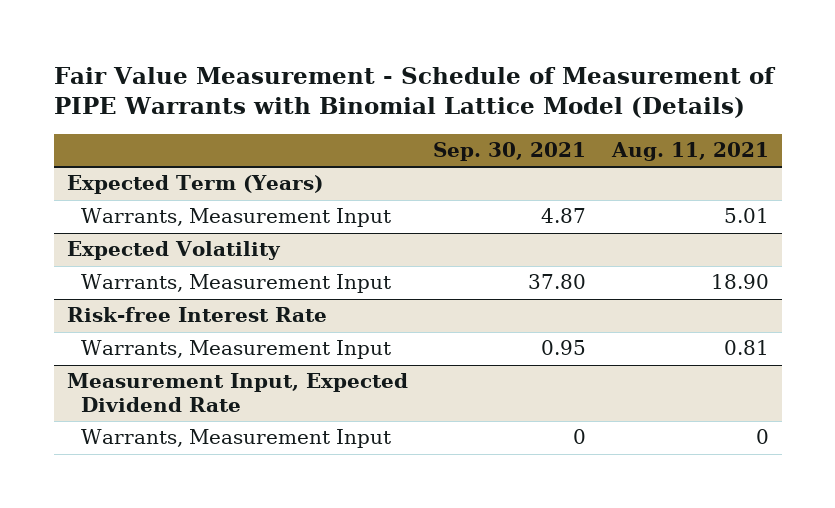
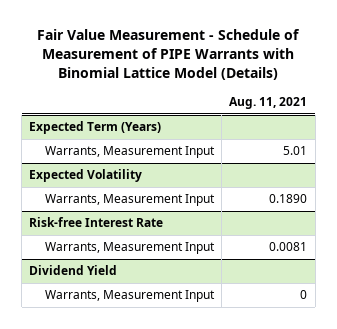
[433,142,587,162] Sep. 30, 2021 -> none
[710,274,769,290] 18.90 -> [269,194,308,204] 0.1890
[723,340,769,356] 0.81 -> [269,242,308,252] 0.0081
[66,373,408,412] Measurement Input, Expected Dividend Rate -> [29,265,118,276] Dividend Yield

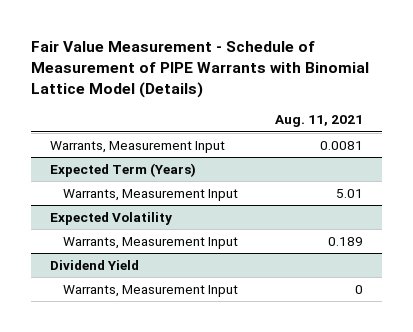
none -> [49,141,225,154] Warrants, Measurement Input
[29,217,164,228] Risk-free Interest Rate -> none
[44,242,215,255] Warrants, Measurement Input -> none
[269,194,308,204] 0.1890 -> [328,237,364,247] 0.189

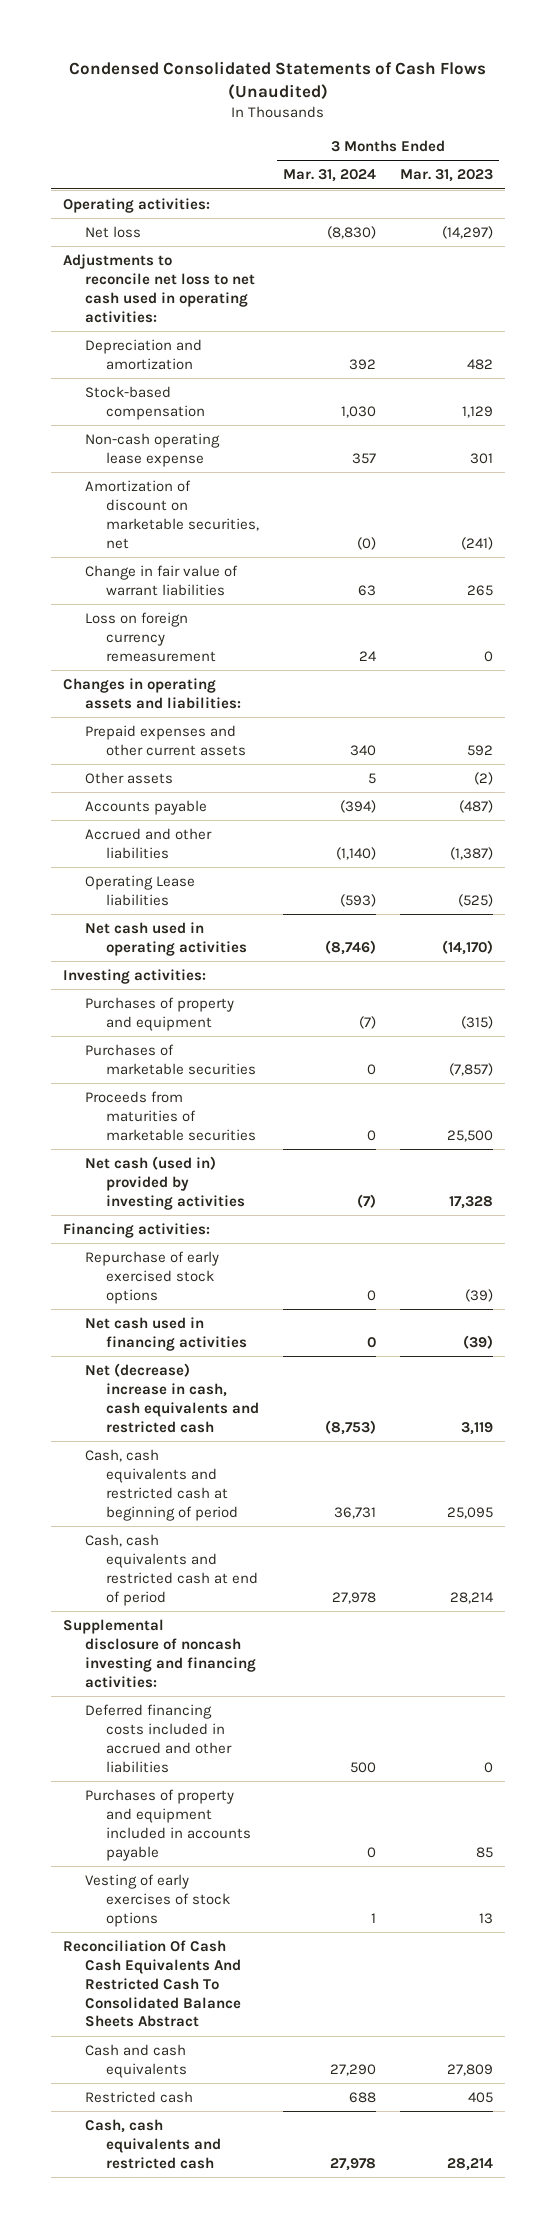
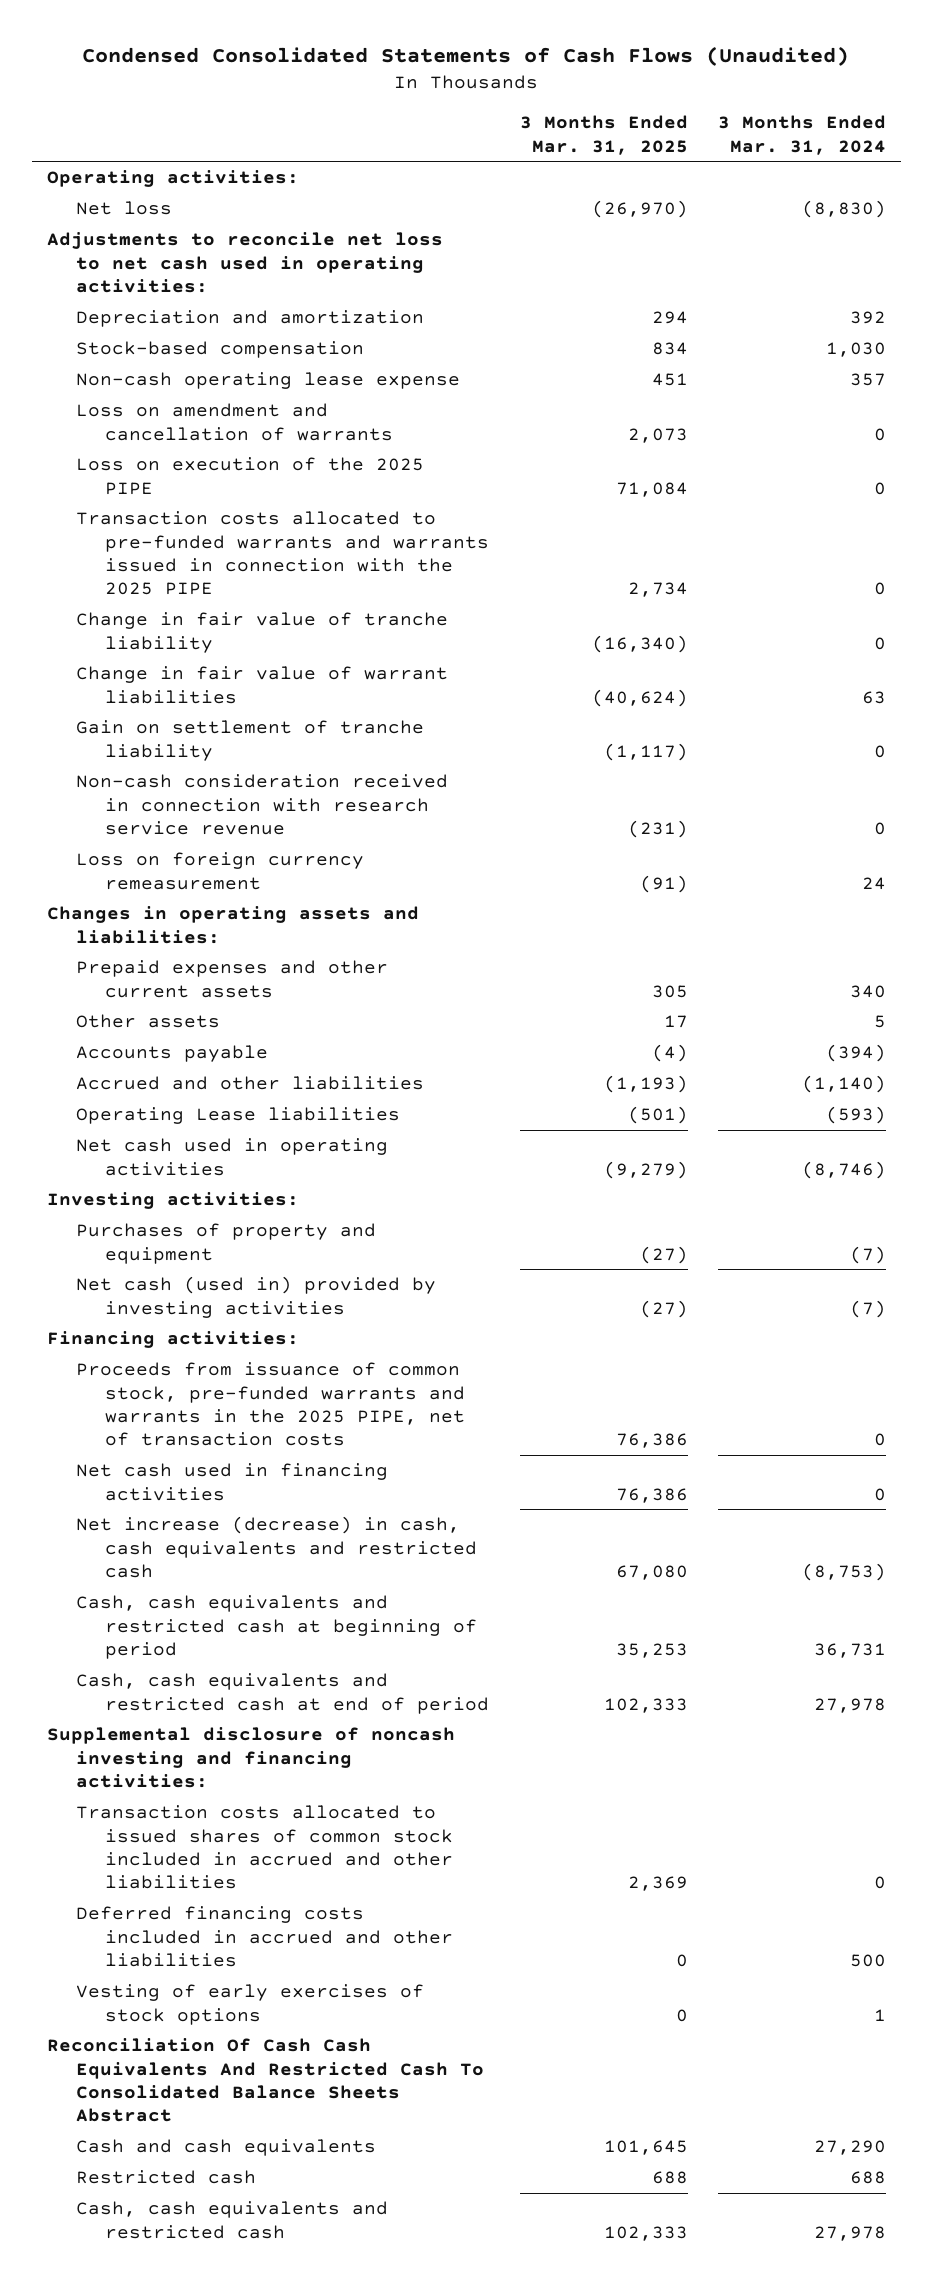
[399,169,493,183] Mar. 31, 2023 -> none
none -> [519,115,688,155] 3 Months Ended Mar. 31, 2025
[84,479,260,549] Amortization of discount on marketable securities, net -> none
none -> [76,403,394,441] Loss on amendment and cancellation of warrants
none -> [76,457,425,495] Loss on execution of the 2025 PIPE
none -> [76,511,490,596] Transaction costs allocated to pre-funded warrants and warrants issued in connection with the 2025 PIPE
none -> [76,612,449,653] Change in fair value of tranche liability
none -> [76,720,425,761] Gain on settlement of tranche liability
none -> [76,774,449,835] Non-cash consideration received in connection with research service revenue
[84,1043,257,1075] Purchases of marketable securities -> none
[84,1090,257,1141] Proceeds from maturities of marketable securities -> none
[84,1250,219,1304] Repurchase of early exercised stock options -> none
none -> [76,1362,466,1447] Proceeds from issuance of common stock, pre-funded warrants and warrants in the 2025 PIPE, net of transaction costs
[84,1362,260,1433] Net (decrease) increase in cash, cash equivalents and restricted cash -> [76,1516,478,1578] Net increase (decrease) in cash, cash equivalents and restricted cash
none -> [76,1805,454,1890] Transaction costs allocated to issued shares of common stock included in accrued and other liabilities
[84,1788,252,1861] Purchases of property and equipment included in accounts payable -> none

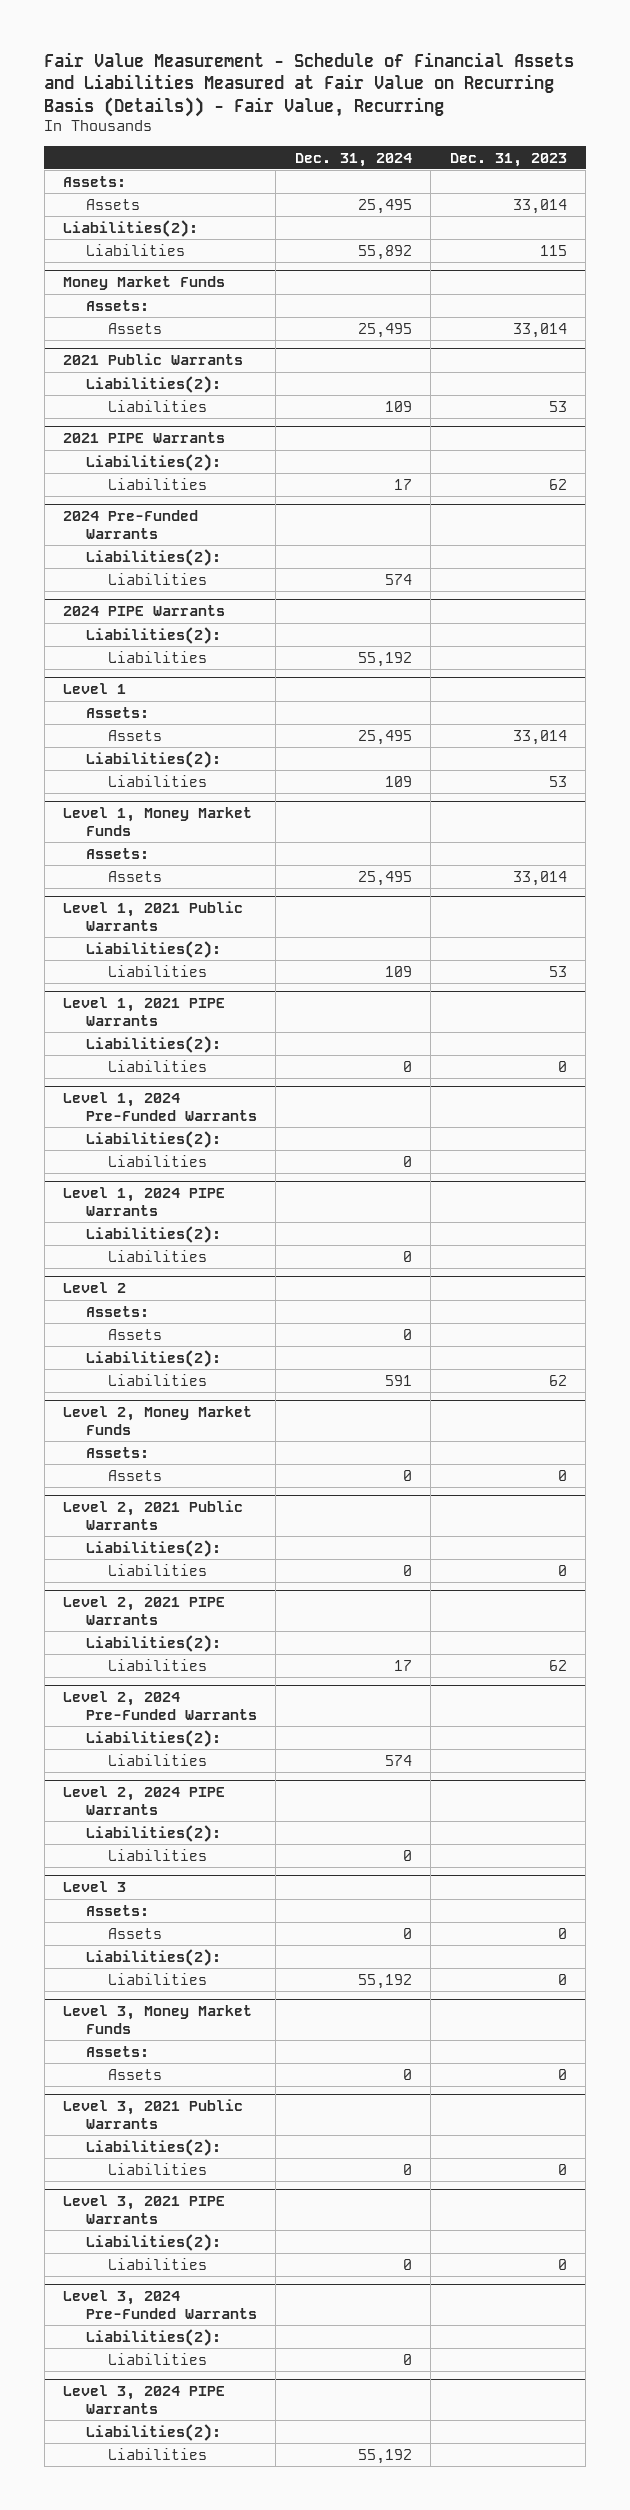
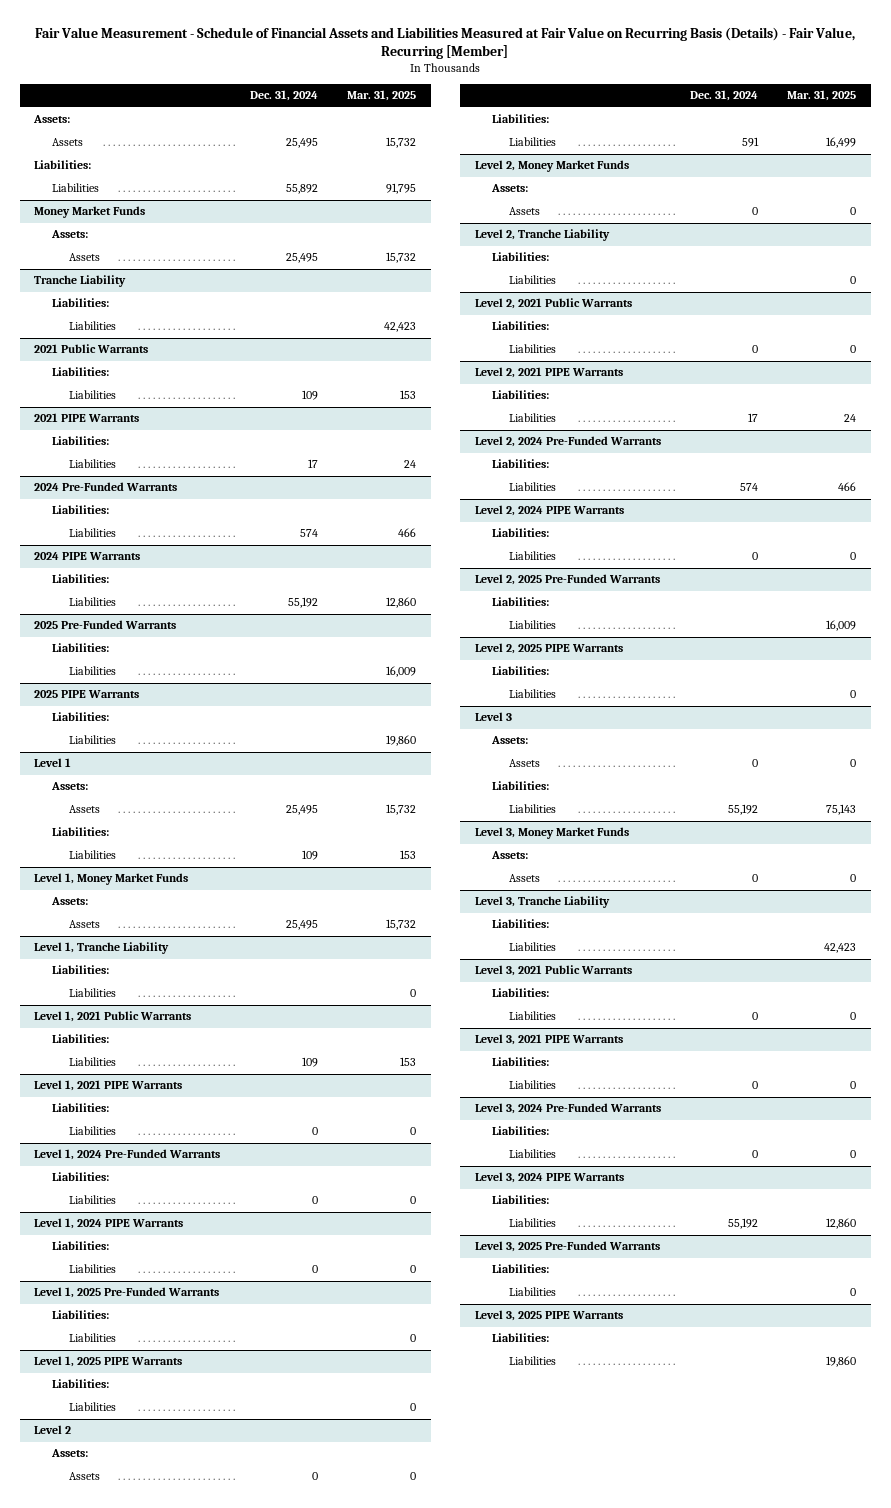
[44,51,575,117] Fair Value Measurement - Schedule of Financial Assets and Liabilities Measured at Fair Value on Recurring Basis (Details)) - Fair Value, Recurring -> [35,27,856,60] Fair Value Measurement - Schedule of Financial Assets and Liabilities Measured at Fair Value on Recurring Basis (Details) - Fair Value, Recurring [Member]
[449,152,567,167] Dec. 31, 2023 -> none
none -> [346,90,416,102] Mar. 31, 2025
[63,219,199,237] Liabilities(2): -> [34,160,92,170] Liabilities:
none -> [34,275,127,288] Tranche Liability
none -> [51,298,109,308] Liabilities:
none -> [69,321,117,331] Liabilities
[85,375,221,393] Liabilities(2): -> [51,367,109,377] Liabilities:
[85,453,221,471] Liabilities(2): -> [51,436,109,446] Liabilities:
[85,548,221,566] Liabilities(2): -> [51,505,109,515] Liabilities:
[85,626,221,644] Liabilities(2): -> [51,574,109,584] Liabilities:
none -> [34,620,177,630] 2025 Pre-Funded Warrants
none -> [51,643,109,653] Liabilities:
none -> [69,666,117,676] Liabilities
none -> [34,690,140,699] 2025 PIPE Warrants
none -> [51,712,109,722] Liabilities:
none -> [69,735,117,745] Liabilities
[85,750,221,768] Liabilities(2): -> [51,827,109,837] Liabilities:
none -> [34,942,170,955] Level 1, Tranche Liability
none -> [51,965,109,975] Liabilities:
none -> [69,988,117,998] Liabilities
[85,940,221,958] Liabilities(2): -> [51,1034,109,1044] Liabilities:
[85,1035,221,1053] Liabilities(2): -> [51,1103,109,1113] Liabilities:
[85,1130,221,1148] Liabilities(2): -> [51,1172,109,1182] Liabilities:
[85,1225,221,1243] Liabilities(2): -> [51,1241,109,1251] Liabilities:
none -> [34,1287,220,1299] Level 1, 2025 Pre-Funded Warrants
none -> [51,1310,109,1320] Liabilities:
none -> [69,1333,117,1343] Liabilities
none -> [34,1356,183,1368] Level 1, 2025 PIPE Warrants
none -> [51,1379,109,1389] Liabilities:
none -> [69,1402,117,1412] Liabilities
[85,1349,221,1367] Liabilities(2): -> [491,114,549,124] Liabilities:
none -> [474,229,610,242] Level 2, Tranche Liability
none -> [491,252,549,262] Liabilities:
none -> [509,275,557,285] Liabilities
[85,1539,221,1557] Liabilities(2): -> [491,321,549,331] Liabilities:
[85,1634,221,1652] Liabilities(2): -> [491,390,549,400] Liabilities:
[85,1729,221,1747] Liabilities(2): -> [491,459,549,469] Liabilities:
[85,1824,221,1842] Liabilities(2): -> [491,528,549,538] Liabilities:
none -> [474,574,660,586] Level 2, 2025 Pre-Funded Warrants
none -> [491,597,549,607] Liabilities:
none -> [509,620,557,630] Liabilities
none -> [474,643,623,655] Level 2, 2025 PIPE Warrants
none -> [491,666,549,676] Liabilities:
none -> [509,689,557,699] Liabilities
[85,1948,221,1966] Liabilities(2): -> [491,781,549,791] Liabilities:
none -> [474,896,610,909] Level 3, Tranche Liability
none -> [491,919,549,929] Liabilities:
none -> [509,942,557,952] Liabilities
[85,2138,221,2156] Liabilities(2): -> [491,988,549,998] Liabilities:
[85,2233,221,2251] Liabilities(2): -> [491,1057,549,1067] Liabilities:
[85,2328,221,2346] Liabilities(2): -> [491,1126,549,1136] Liabilities:
[85,2423,221,2441] Liabilities(2): -> [491,1195,549,1205] Liabilities:
none -> [474,1241,660,1253] Level 3, 2025 Pre-Funded Warrants
none -> [491,1264,549,1274] Liabilities:
none -> [509,1287,557,1297] Liabilities
none -> [474,1310,623,1322] Level 3, 2025 PIPE Warrants
none -> [491,1333,549,1343] Liabilities:
none -> [509,1356,557,1366] Liabilities

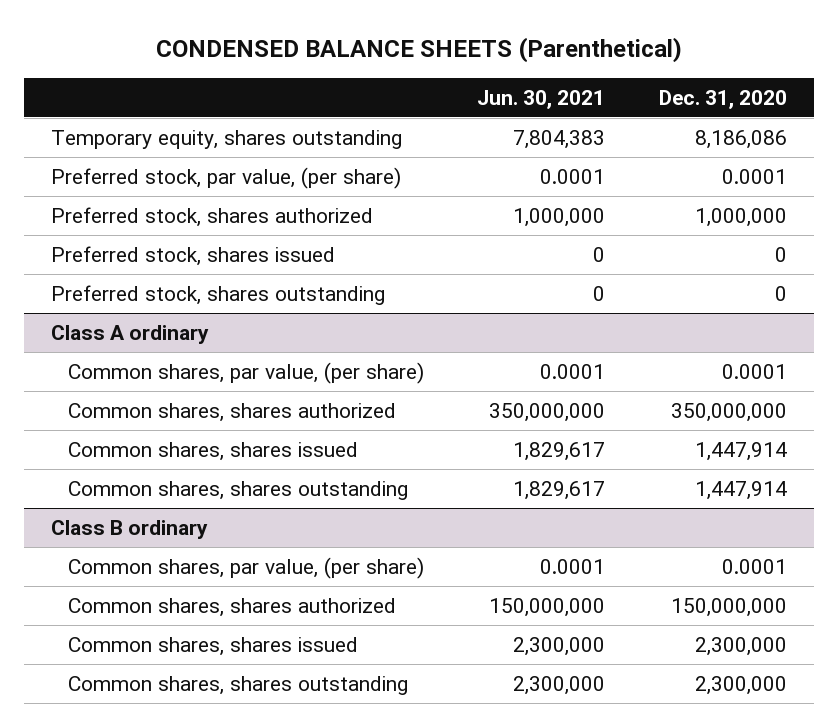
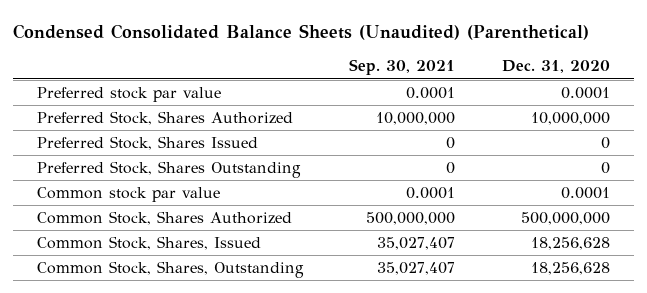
[156,36,683,63] CONDENSED BALANCE SHEETS (Parenthetical) -> [13,23,590,40] Condensed Consolidated Balance Sheets (Unaudited) (Parenthetical)
[477,89,606,109] Jun. 30, 2021 -> none
none -> [349,59,456,76] Sep. 30, 2021
[51,130,403,150] Temporary equity, shares outstanding -> none
[51,325,210,345] Class A ordinary -> none
[51,520,209,540] Class B ordinary -> none
[67,557,424,580] Common shares, par value, (per share) -> none
[67,598,396,618] Common shares, shares authorized -> none
[67,637,358,657] Common shares, shares issued -> none
[67,676,408,696] Common shares, shares outstanding -> none
[51,167,402,190] Preferred stock, par value, (per share) -> [36,87,221,103] Preferred stock par value
[51,207,374,228] Preferred stock, shares authorized -> [36,111,293,126] Preferred Stock, Shares Authorized
[695,208,788,228] 1,000,000 -> [531,112,611,126] 10,000,000
[51,246,336,267] Preferred stock, shares issued -> [36,136,258,151] Preferred Stock, Shares Issued
[51,285,386,306] Preferred stock, shares outstanding -> [36,161,301,179] Preferred Stock, Shares Outstanding
[67,362,424,385] Common shares, par value, (per share) -> [36,187,220,203] Common stock par value
[67,403,396,423] Common shares, shares authorized -> [36,211,292,226] Common Stock, Shares Authorized
[671,403,788,423] 350,000,000 -> [521,212,611,226] 500,000,000
[67,442,358,462] Common shares, shares issued -> [36,236,261,251] Common Stock, Shares, Issued
[695,442,788,462] 1,447,914 -> [531,237,611,251] 18,256,628
[67,481,408,501] Common shares, shares outstanding -> [36,261,304,279] Common Stock, Shares, Outstanding
[695,481,788,501] 1,447,914 -> [531,262,611,276] 18,256,628

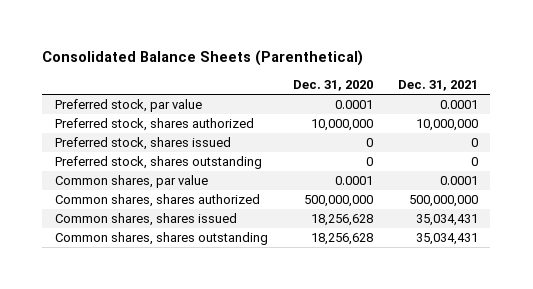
[13,23,590,40] Condensed Consolidated Balance Sheets (Unaudited) (Parenthetical) -> [42,50,364,67] Consolidated Balance Sheets (Parenthetical)
[349,59,456,76] Sep. 30, 2021 -> none
none -> [397,80,478,92] Dec. 31, 2021
[36,87,221,103] Preferred stock par value -> [54,99,202,113] Preferred stock, par value
[36,111,293,126] Preferred Stock, Shares Authorized -> [54,118,254,132] Preferred stock, shares authorized
[36,136,258,151] Preferred Stock, Shares Issued -> [54,137,231,151] Preferred stock, shares issued
[36,161,301,179] Preferred Stock, Shares Outstanding -> [54,156,262,170] Preferred stock, shares outstanding
[36,187,220,203] Common stock par value -> [54,175,208,189] Common shares, par value
[36,211,292,226] Common Stock, Shares Authorized -> [54,194,260,208] Common shares, shares authorized
[36,236,261,251] Common Stock, Shares, Issued -> [54,213,237,227] Common shares, shares issued
[36,261,304,279] Common Stock, Shares, Outstanding -> [54,232,268,246] Common shares, shares outstanding

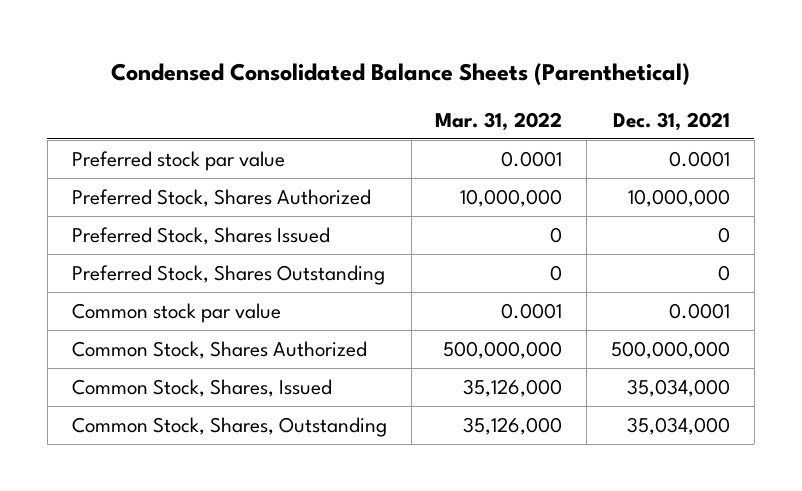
[42,50,364,67] Consolidated Balance Sheets (Parenthetical) -> [110,62,690,85] Condensed Consolidated Balance Sheets (Parenthetical)
[292,80,373,92] Dec. 31, 2020 -> none
none -> [435,111,563,131] Mar. 31, 2022
[54,99,202,113] Preferred stock, par value -> [71,151,285,172] Preferred stock par value
[54,118,254,132] Preferred stock, shares authorized -> [71,189,371,208] Preferred Stock, Shares Authorized
[54,137,231,151] Preferred stock, shares issued -> [71,227,330,246] Preferred Stock, Shares Issued
[54,156,262,170] Preferred stock, shares outstanding -> [71,265,385,286] Preferred Stock, Shares Outstanding
[54,175,208,189] Common shares, par value -> [71,303,281,324] Common stock par value
[54,194,260,208] Common shares, shares authorized -> [71,341,367,360] Common Stock, Shares Authorized
[54,213,237,227] Common shares, shares issued -> [71,379,332,398] Common Stock, Shares, Issued
[415,214,478,227] 35,034,431 -> [627,379,731,398] 35,034,000
[54,232,268,246] Common shares, shares outstanding -> [71,417,387,438] Common Stock, Shares, Outstanding
[415,233,478,246] 35,034,431 -> [627,417,731,436] 35,034,000

